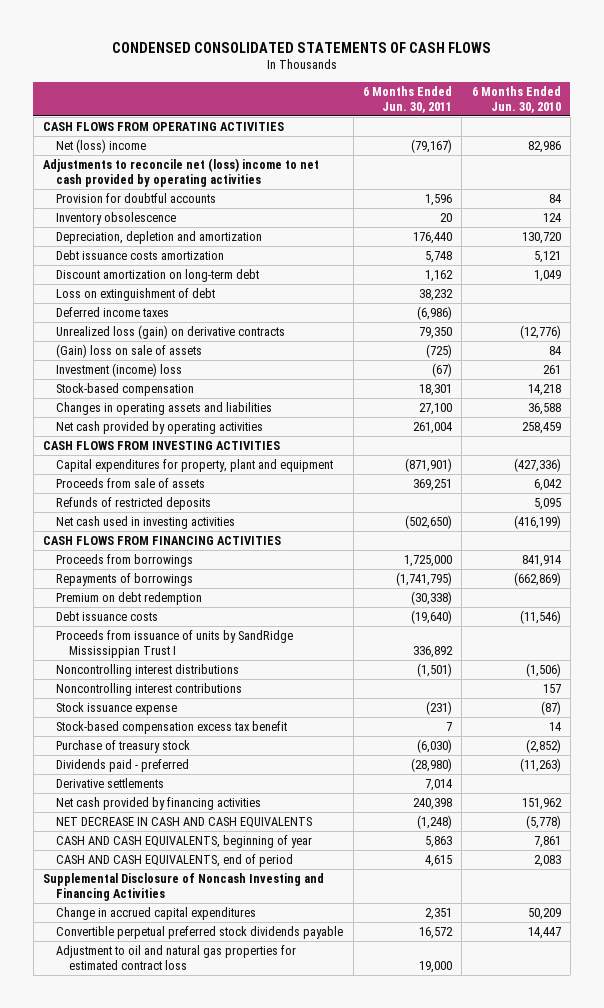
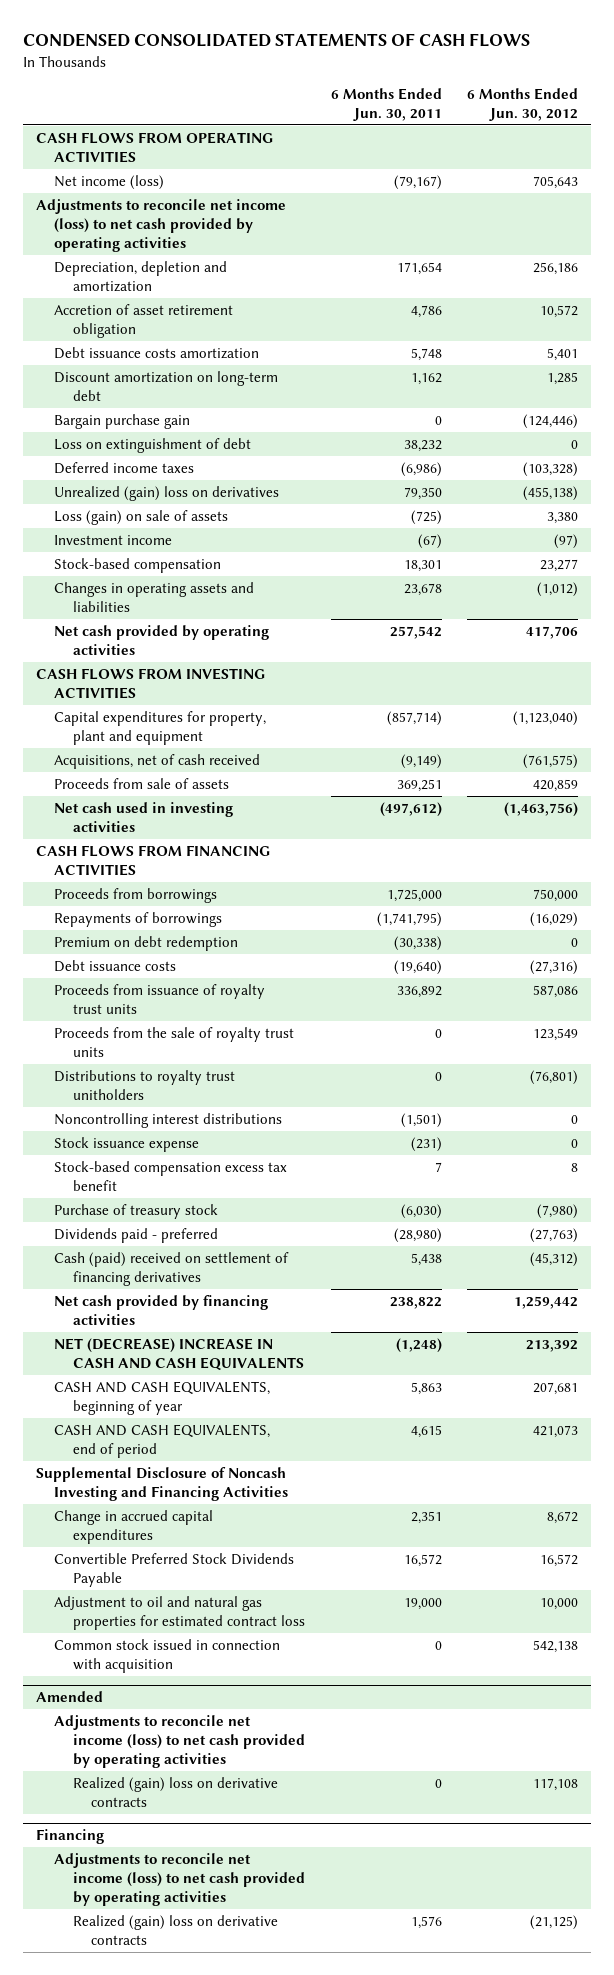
[471,85,561,113] 6 Months Ended Jun. 30, 2010 -> none
none -> [467,87,579,121] 6 Months Ended Jun. 30, 2012
[56,192,217,203] Provision for doubtful accounts -> none
[56,211,177,225] Inventory obsolescence -> none
[56,138,147,153] Net (loss) income -> [54,174,165,190] Net income (loss)
[43,157,320,188] Adjustments to reconcile net (loss) income to net cash provided by operating activities -> [35,198,286,252] Adjustments to reconcile net income (loss) to net cash provided by operating activities
[412,231,452,244] 176,440 -> [396,261,442,275] 171,654
none -> [54,303,234,338] Accretion of asset retirement obligation
none -> [54,413,191,429] Bargain purchase gain
[56,324,286,339] Unrealized loss (gain) on derivative contracts -> [54,485,280,501] Unrealized (gain) loss on derivatives
[56,343,203,358] (Gain) loss on sale of assets -> [54,509,229,525] Loss (gain) on sale of assets
[56,362,183,377] Investment (income) loss -> [54,534,173,545] Investment income
[418,402,452,415] 27,100 -> [403,582,442,596] 23,678
[412,421,452,434] 261,004 -> [389,625,442,639] 257,542
[404,457,452,472] (871,901) -> [386,710,442,726] (857,714)
none -> [54,753,261,769] Acquisitions, net of cash received
[56,496,212,510] Refunds of restricted deposits -> none
[404,514,452,529] (502,650) -> [379,801,442,817] (497,612)
[56,629,294,659] Proceeds from issuance of units by SandRidge Mississippian Trust I -> [54,983,266,1014] Proceeds from issuance of royalty trust units
none -> [54,1026,295,1057] Proceeds from the sale of royalty trust units
none -> [54,1069,236,1100] Distributions to royalty trust unitholders
[56,682,243,696] Noncontrolling interest contributions -> none
[56,777,165,788] Derivative settlements -> none
none -> [54,1251,290,1286] Cash (paid) received on settlement of financing derivatives
[412,797,452,810] 240,398 -> [389,1296,442,1309] 238,822
[56,816,313,828] NET DECREASE IN CASH AND CASH EQUIVALENTS -> [54,1337,304,1371] NET (DECREASE) INCREASE IN CASH AND CASH EQUIVALENTS
[56,925,344,939] Convertible perpetual preferred stock dividends payable -> [54,1552,295,1587] Convertible Preferred Stock Dividends Payable
none -> [54,1638,281,1673] Common stock issued in connection with acquisition
none -> [35,1691,103,1703] Amended
none -> [54,1714,305,1768] Adjustments to reconcile net income (loss) to net cash provided by operating activities
none -> [72,1776,278,1807] Realized (gain) loss on derivative contracts
none -> [35,1829,104,1845] Financing
none -> [54,1852,305,1906] Adjustments to reconcile net income (loss) to net cash provided by operating activities
none -> [72,1914,278,1945] Realized (gain) loss on derivative contracts

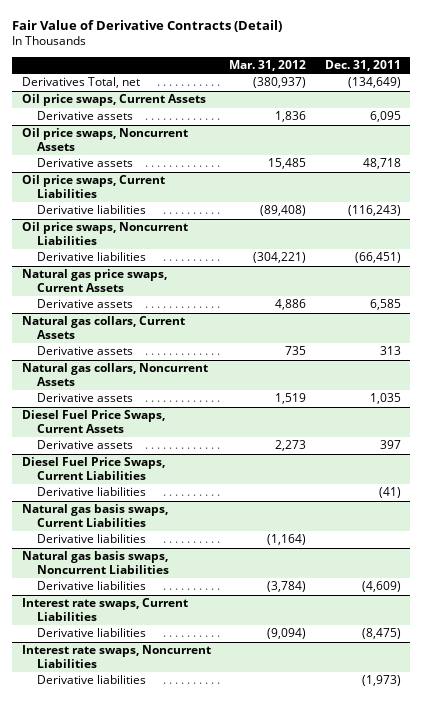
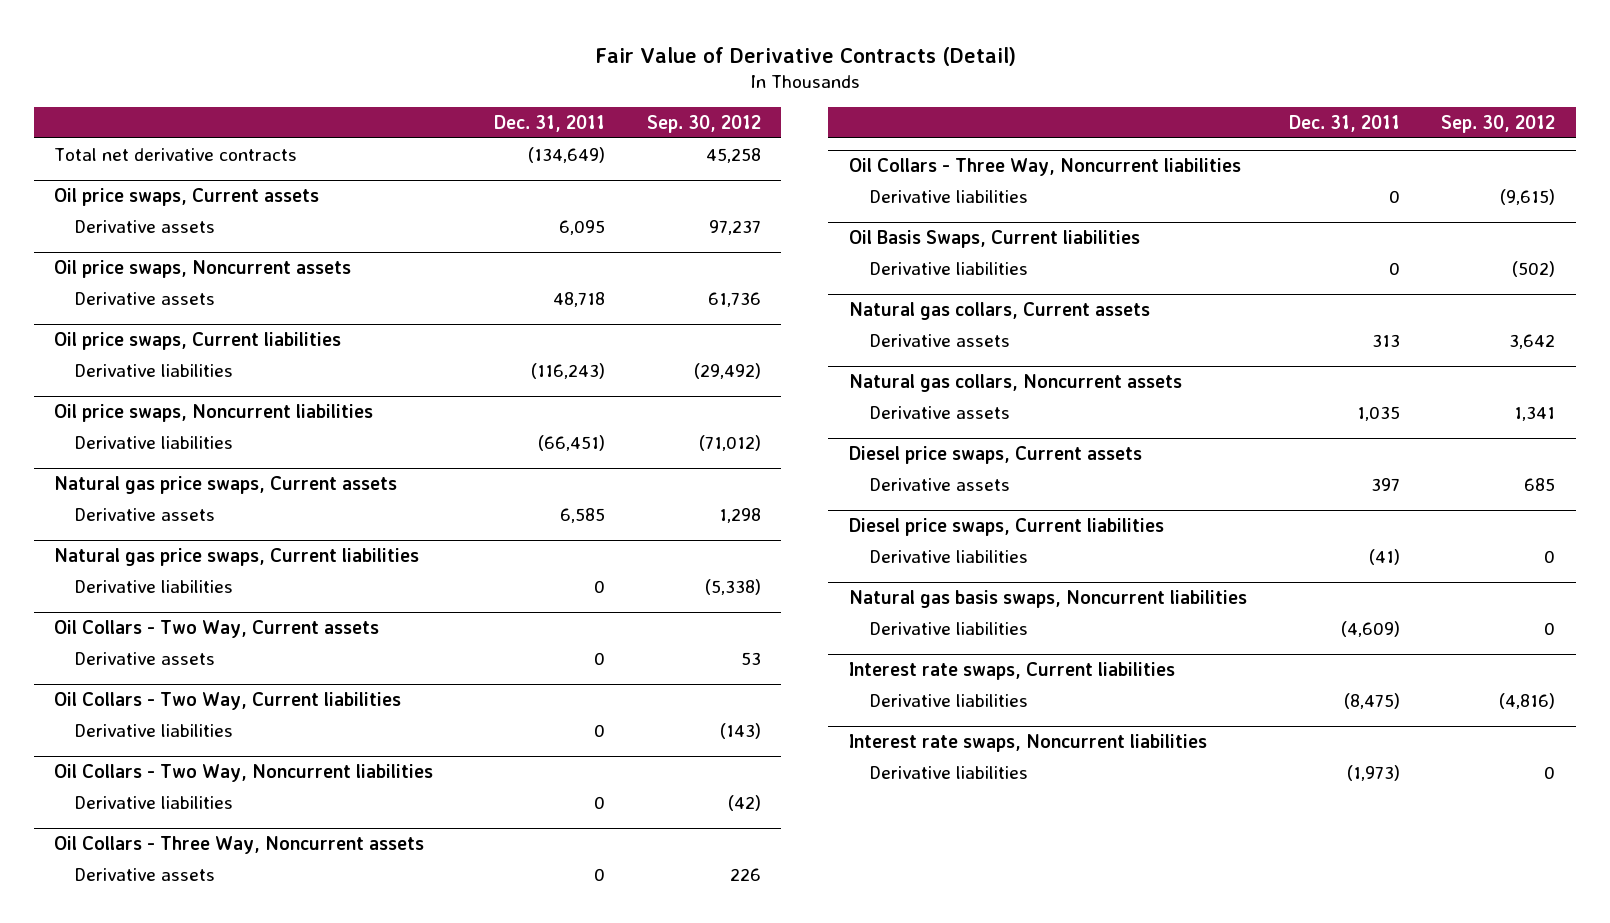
[229,60,307,72] Mar. 31, 2012 -> none
none -> [646,114,761,133] Sep. 30, 2012
[21,77,140,89] Derivatives Total, net -> [54,147,298,161] Total net derivative contracts
[21,94,206,107] Oil price swaps, Current Assets -> [54,187,320,206] Oil price swaps, Current assets
[21,128,188,151] Oil price swaps, Noncurrent Assets -> [54,259,352,278] Oil price swaps, Noncurrent assets
[21,175,165,198] Oil price swaps, Current Liabilities -> [54,331,342,350] Oil price swaps, Current liabilities
[21,222,188,245] Oil price swaps, Noncurrent Liabilities -> [54,403,374,422] Oil price swaps, Noncurrent liabilities
[21,269,167,292] Natural gas price swaps, Current Assets -> [54,475,398,494] Natural gas price swaps, Current assets
none -> [54,547,420,566] Natural gas price swaps, Current liabilities
none -> [74,579,234,593] Derivative liabilities
none -> [54,619,380,638] Oil Collars - Two Way, Current assets
none -> [74,651,216,665] Derivative assets
none -> [54,691,402,710] Oil Collars - Two Way, Current liabilities
none -> [74,723,234,737] Derivative liabilities
none -> [54,763,434,782] Oil Collars - Two Way, Noncurrent liabilities
none -> [74,795,234,809] Derivative liabilities
none -> [54,835,425,854] Oil Collars - Three Way, Noncurrent assets
none -> [74,867,216,881] Derivative assets
none -> [849,157,1242,176] Oil Collars - Three Way, Noncurrent liabilities
none -> [868,189,1028,203] Derivative liabilities
none -> [849,229,1141,248] Oil Basis Swaps, Current liabilities
none -> [868,261,1028,275] Derivative liabilities
[21,316,185,339] Natural gas collars, Current Assets -> [849,301,1151,320] Natural gas collars, Current assets
[21,363,208,386] Natural gas collars, Noncurrent Assets -> [849,373,1183,392] Natural gas collars, Noncurrent assets
[21,410,165,433] Diesel Fuel Price Swaps, Current Assets -> [849,445,1143,464] Diesel price swaps, Current assets
[21,457,165,480] Diesel Fuel Price Swaps, Current Liabilities -> [849,517,1165,536] Diesel price swaps, Current liabilities
[21,504,168,527] Natural gas basis swaps, Current Liabilities -> none
[36,534,146,544] Derivative liabilities -> none
[21,551,169,574] Natural gas basis swaps, Noncurrent Liabilities -> [849,589,1248,608] Natural gas basis swaps, Noncurrent liabilities
[21,598,188,621] Interest rate swaps, Current Liabilities -> [849,661,1176,680] Interest rate swaps, Current liabilities
[21,645,211,668] Interest rate swaps, Noncurrent Liabilities -> [849,733,1208,752] Interest rate swaps, Noncurrent liabilities

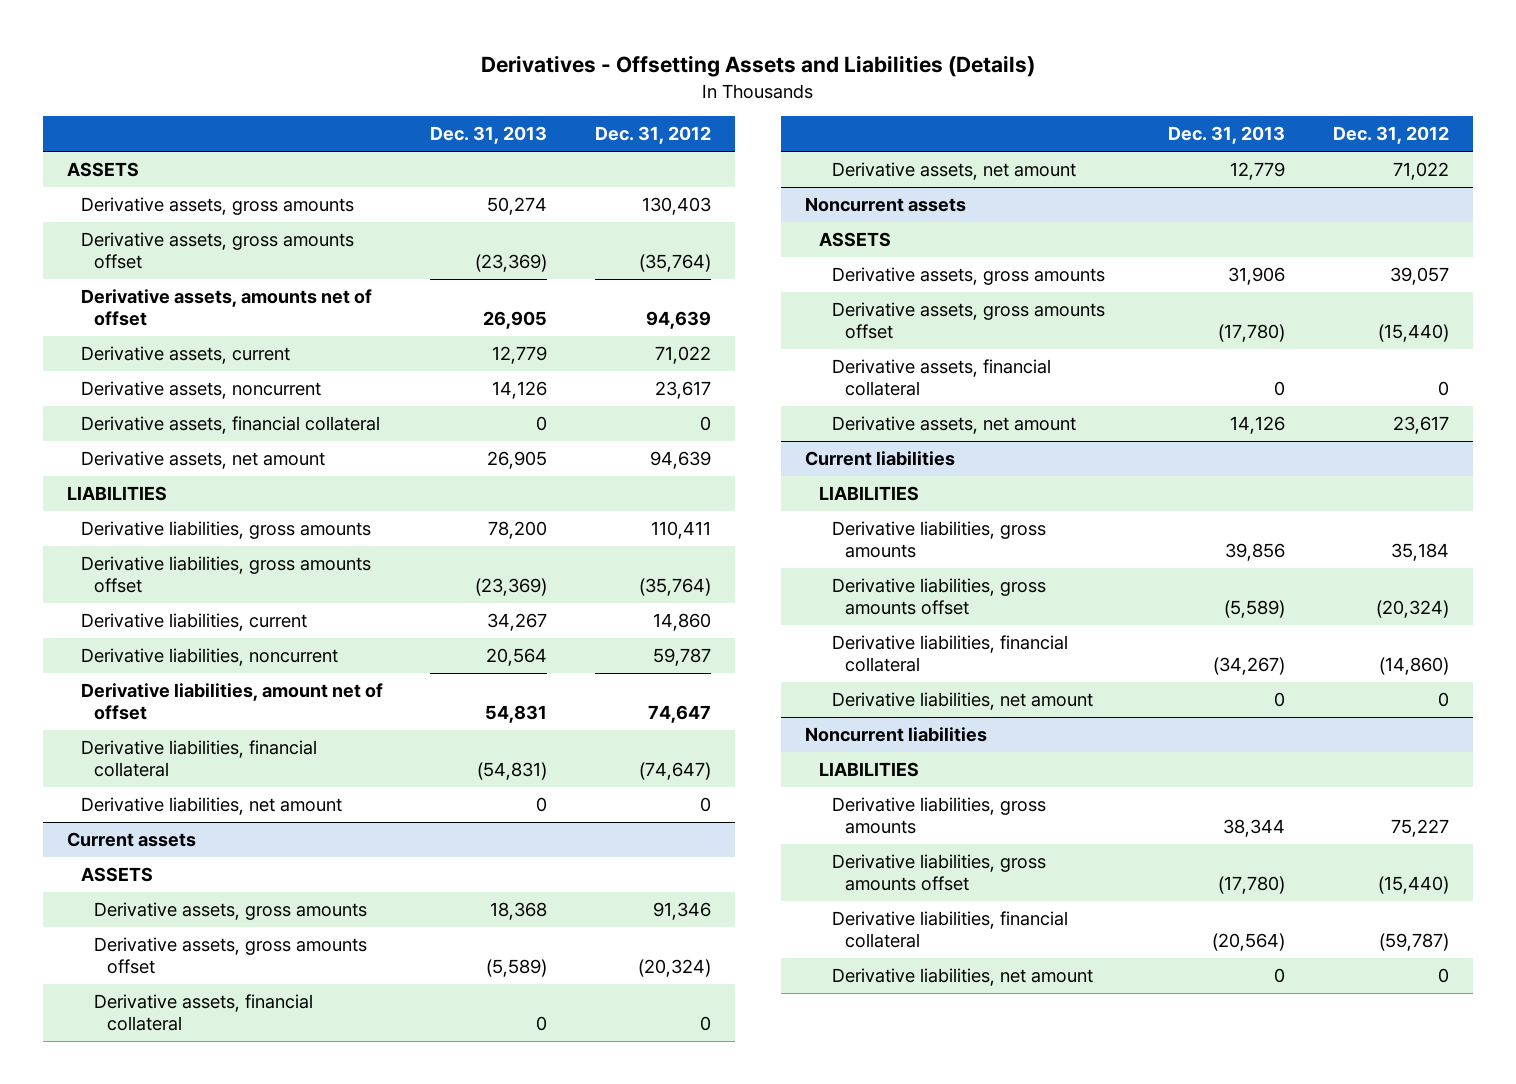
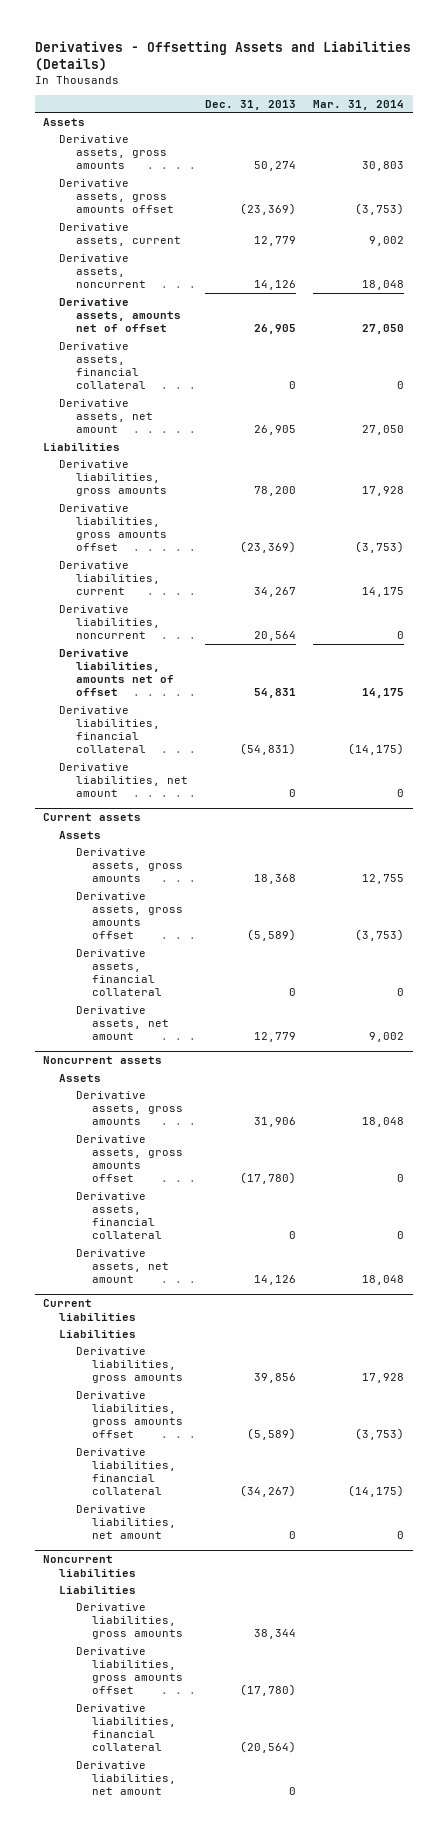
[594,126,711,145] Dec. 31, 2012 -> none
none -> [313,99,405,110] Mar. 31, 2014
[67,162,140,178] ASSETS -> [43,117,86,126] Assets
[80,289,372,327] Derivative assets, amounts net of offset -> [59,297,181,333] Derivative assets, amounts net of offset
[67,486,168,502] LIABILITIES -> [43,442,121,451] Liabilities
[80,683,383,721] Derivative liabilities, amount net of offset -> [59,648,174,697] Derivative liabilities, amounts net of offset
[80,867,153,883] ASSETS -> [59,830,102,839] Assets
[818,232,891,248] ASSETS -> [59,1073,102,1082] Assets
[818,486,919,502] LIABILITIES -> [59,1329,137,1338] Liabilities
[818,762,919,778] LIABILITIES -> [59,1585,137,1594] Liabilities

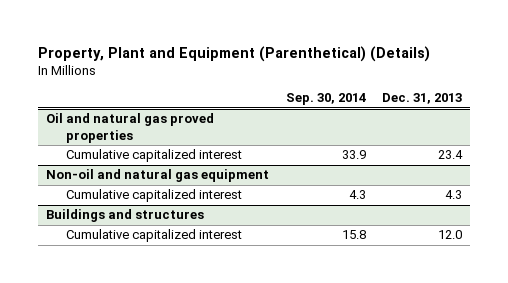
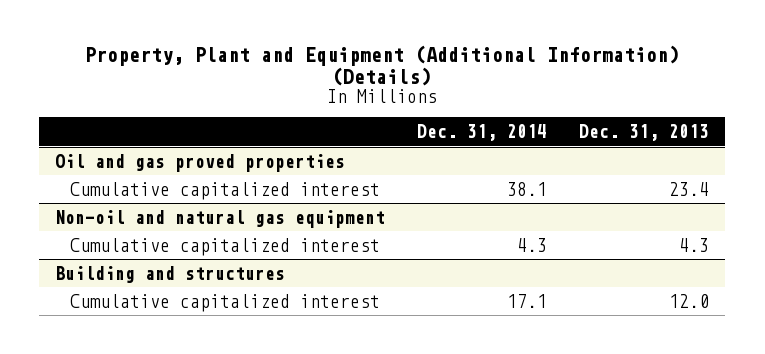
[37,45,430,62] Property, Plant and Equipment (Parenthetical) (Details) -> [85,44,680,86] Property, Plant and Equipment (Additional Information) (Details)
[285,93,366,106] Sep. 30, 2014 -> none
none -> [417,124,548,142] Dec. 31, 2014
[46,113,215,143] Oil and natural gas proved properties -> [55,153,346,172] Oil and gas proved properties
[46,209,205,223] Buildings and structures -> [55,265,286,283] Building and structures

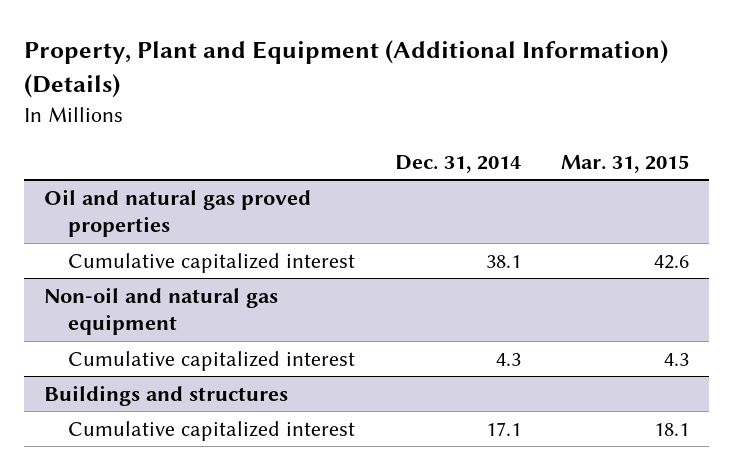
[579,124,710,142] Dec. 31, 2013 -> none
none -> [560,154,689,173] Mar. 31, 2015
[55,153,346,172] Oil and gas proved properties -> [44,188,312,238] Oil and natural gas proved properties
[55,265,286,283] Building and structures -> [44,384,289,406] Buildings and structures

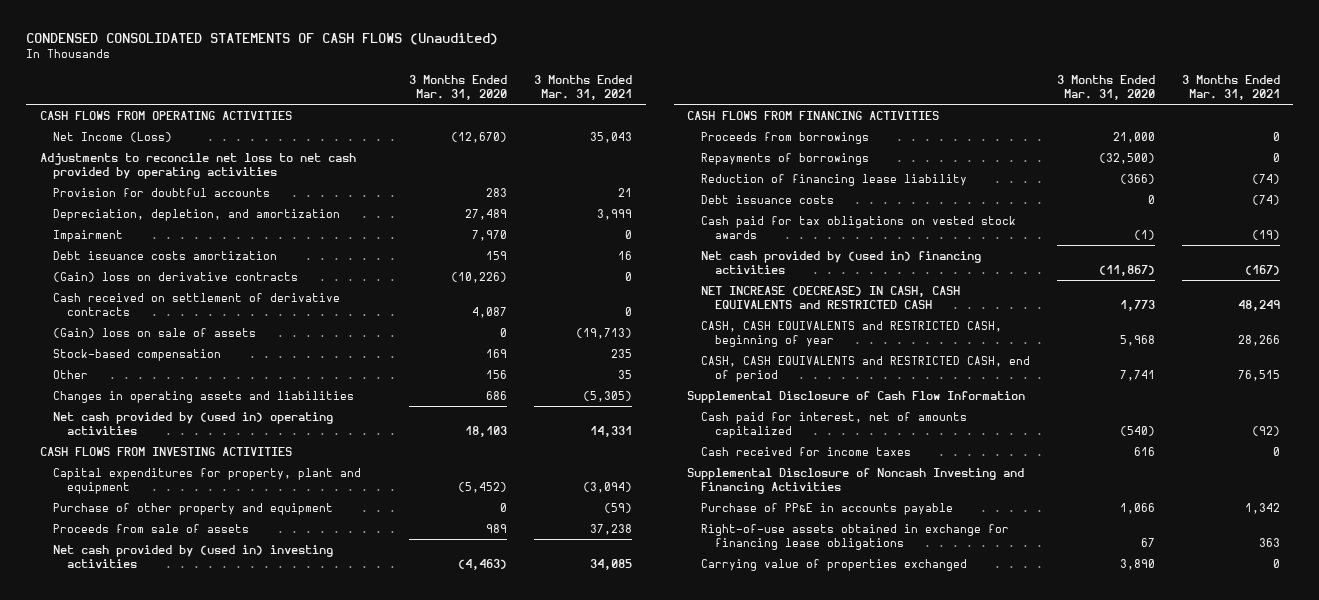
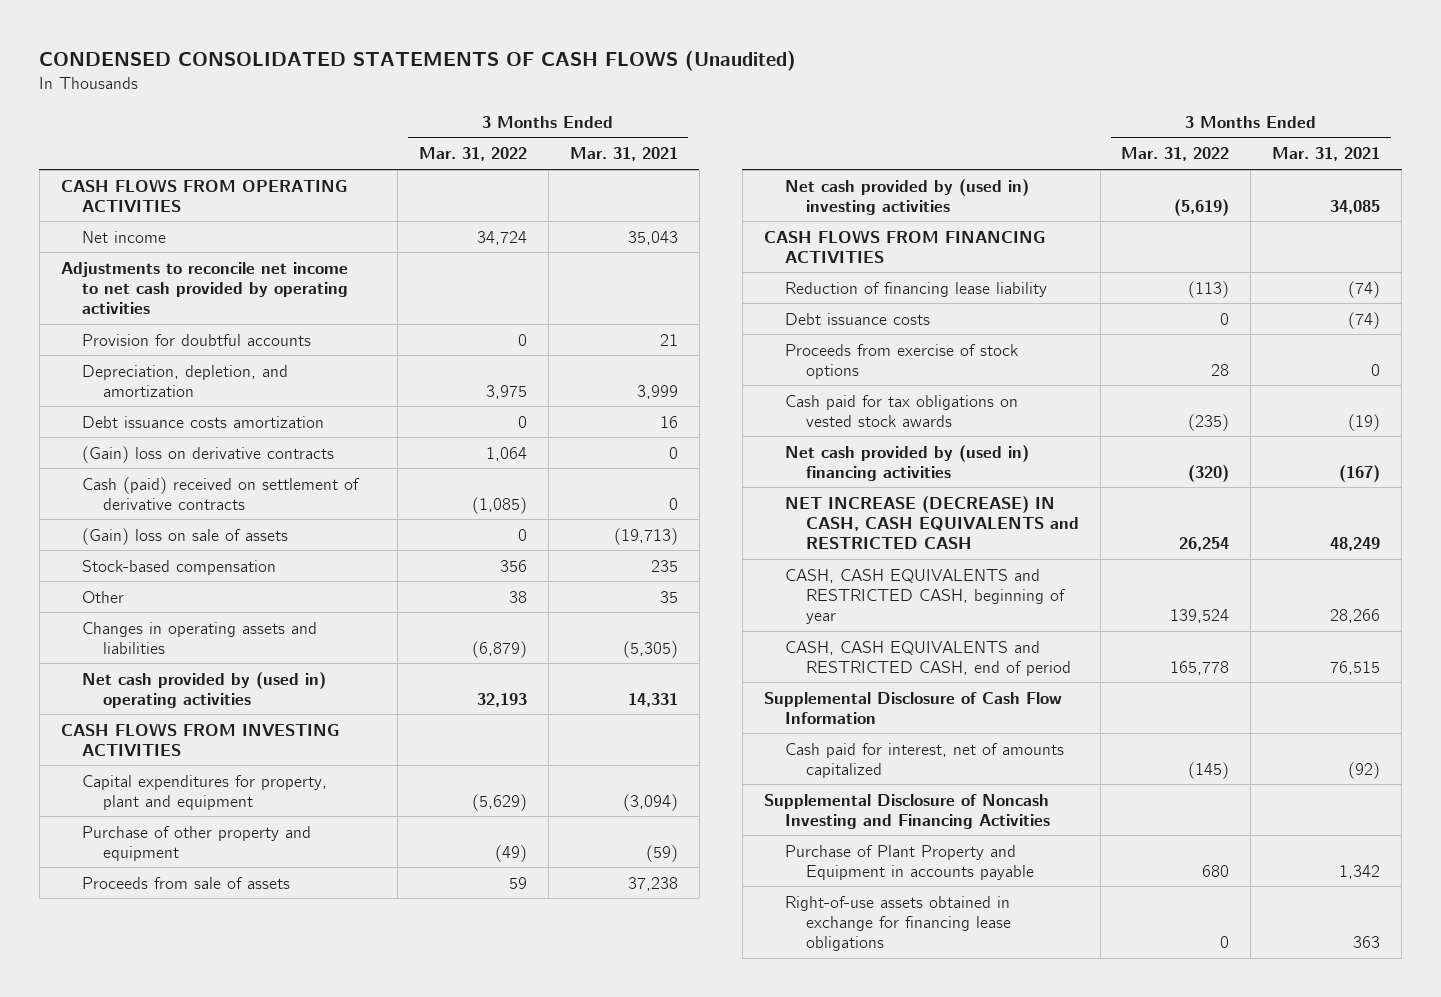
[409,74,508,100] 3 Months Ended Mar. 31, 2020 -> none
none -> [418,147,527,162] Mar. 31, 2022
[53,131,173,142] Net Income (Loss) -> [81,230,166,243] Net income
[39,152,356,179] Adjustments to reconcile net loss to net cash provided by operating activities -> [60,261,348,314] Adjustments to reconcile net income to net cash provided by operating activities
[53,229,124,242] Impairment -> none
[53,292,341,316] Cash received on settlement of derivative contracts -> [81,476,360,510] Cash (paid) received on settlement of derivative contracts
[700,131,869,144] Proceeds from borrowings -> none
[700,152,869,165] Repayments of borrowings -> none
none -> [784,343,1018,379] Proceeds from exercise of stock options
[700,446,911,456] Cash received for income taxes -> none
[700,502,953,515] Purchase of PP&E in accounts payable -> [784,844,1034,880] Purchase of Plant Property and Equipment in accounts payable
[700,558,967,571] Carrying value of properties exchanged -> none

